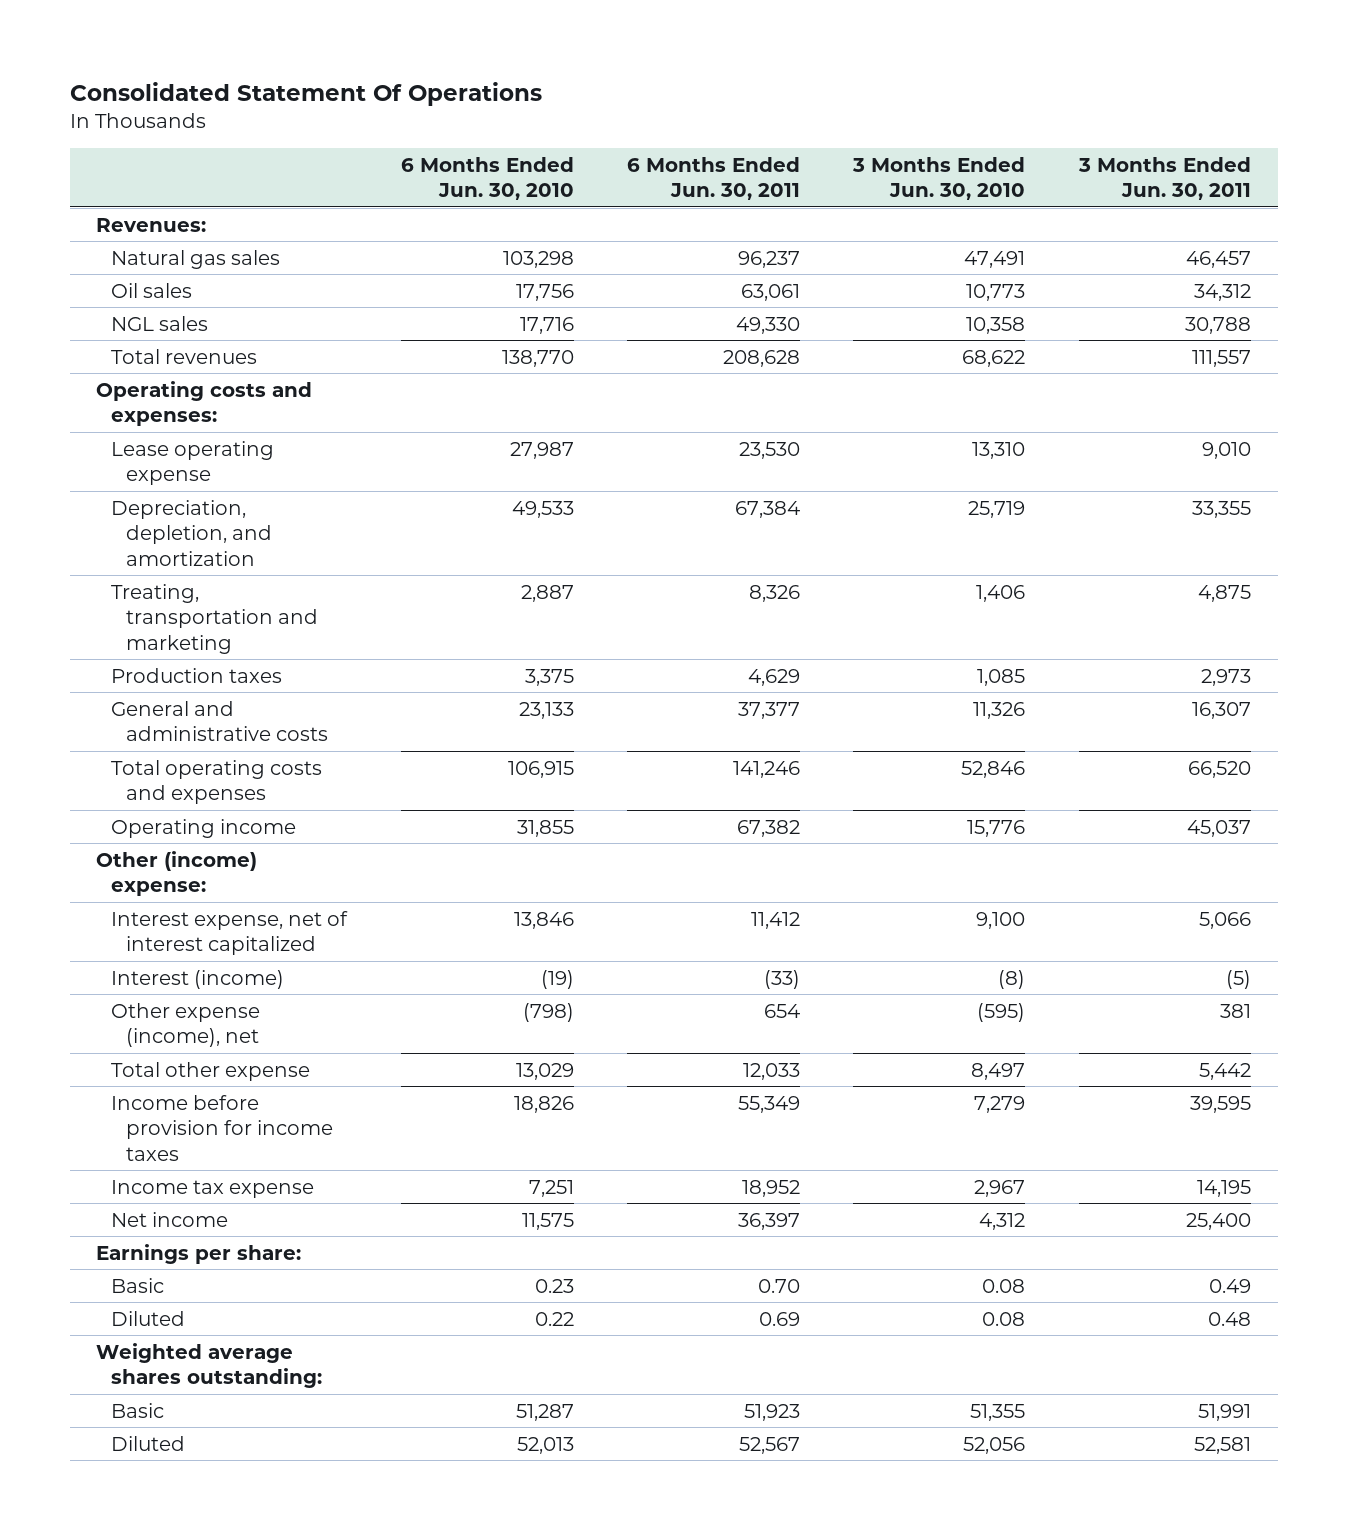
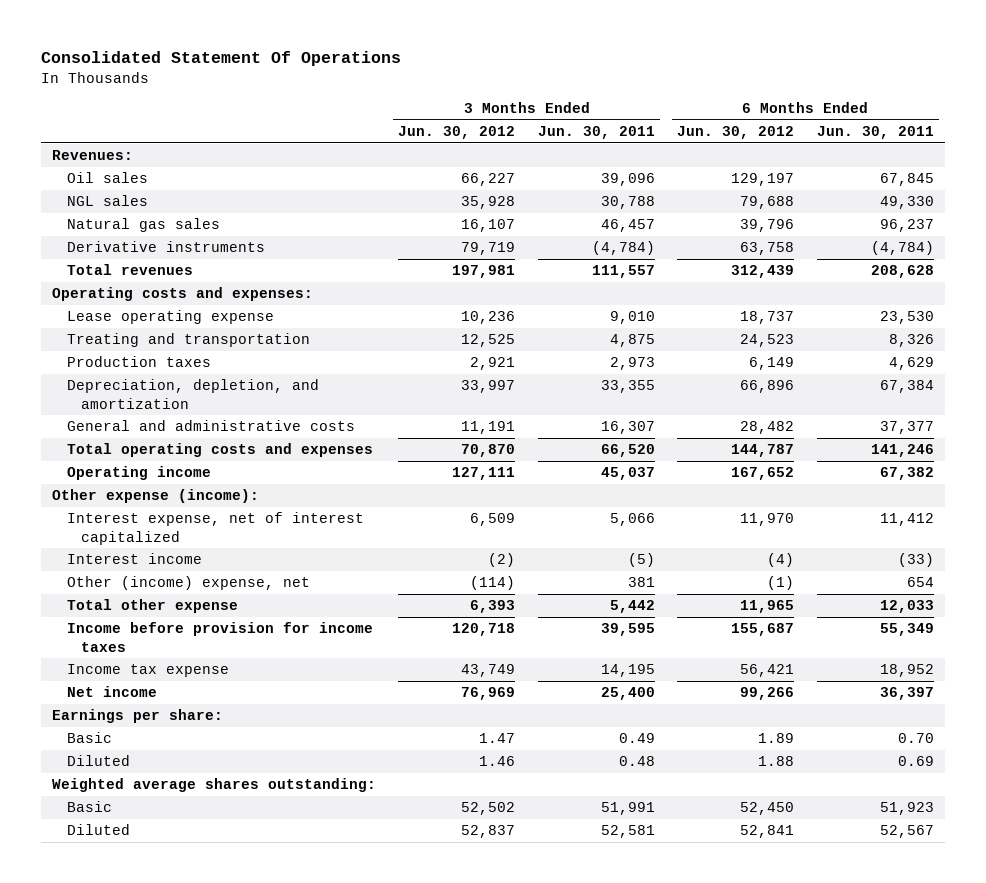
[400,156,574,201] 6 Months Ended Jun. 30, 2010 -> none
[852,156,1026,201] 3 Months Ended Jun. 30, 2010 -> none
none -> [398,125,516,139] Jun. 30, 2012
none -> [677,125,795,139] Jun. 30, 2012
[741,283,801,301] 63,061 -> [879,173,934,187] 67,845
[1193,283,1251,301] 34,312 -> [600,173,655,187] 39,096
[111,249,281,269] Natural gas sales -> [66,218,220,233] Natural gas sales
none -> [66,241,265,253] Derivative instruments
[111,583,318,654] Treating, transportation and marketing -> [66,333,310,348] Treating and transportation
[111,499,272,566] Depreciation, depletion, and amortization -> [66,379,319,409] Depreciation, depletion, and amortization
[96,850,258,897] Other (income) expense: -> [52,489,260,504] Other expense (income):
[111,969,285,989] Interest (income) -> [66,553,202,565] Interest income
[111,1002,261,1048] Other expense (income), net -> [66,576,310,591] Other (income) expense, net

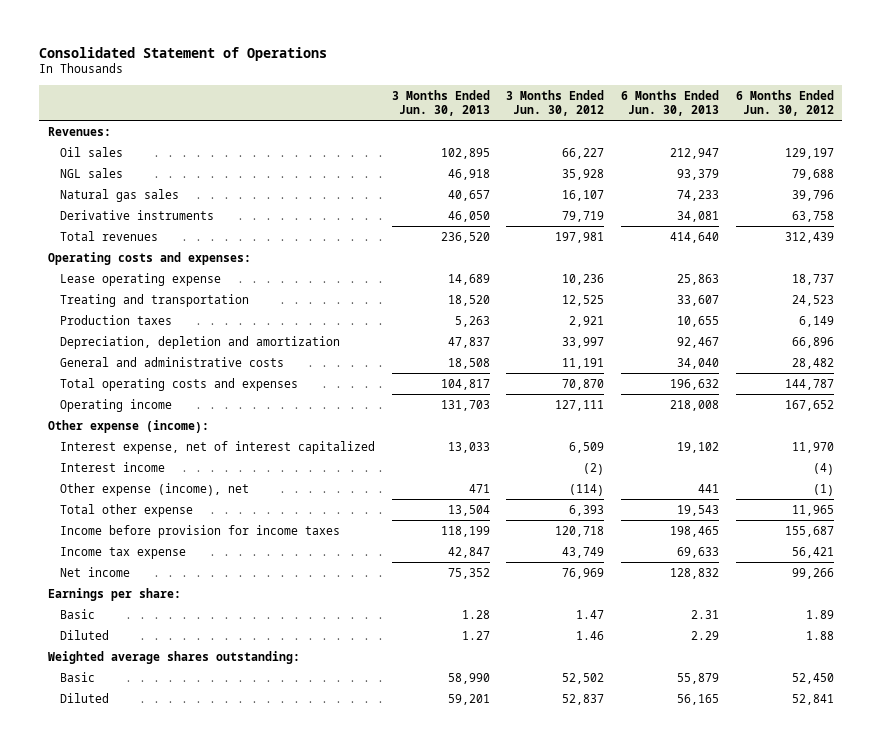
[40,51,401,67] Consolidated Statement Of Operations -> [39,46,328,61] Consolidated Statement of Operations
[537,125,655,139] Jun. 30, 2011 -> none
[816,125,934,139] Jun. 30, 2011 -> none
none -> [391,89,490,116] 3 Months Ended Jun. 30, 2013
none -> [621,89,720,116] 6 Months Ended Jun. 30, 2013
[66,379,319,409] Depreciation, depletion, and amortization -> [60,335,341,349] Depreciation, depletion and amortization
[66,576,310,591] Other (income) expense, net -> [60,482,250,496] Other expense (income), net

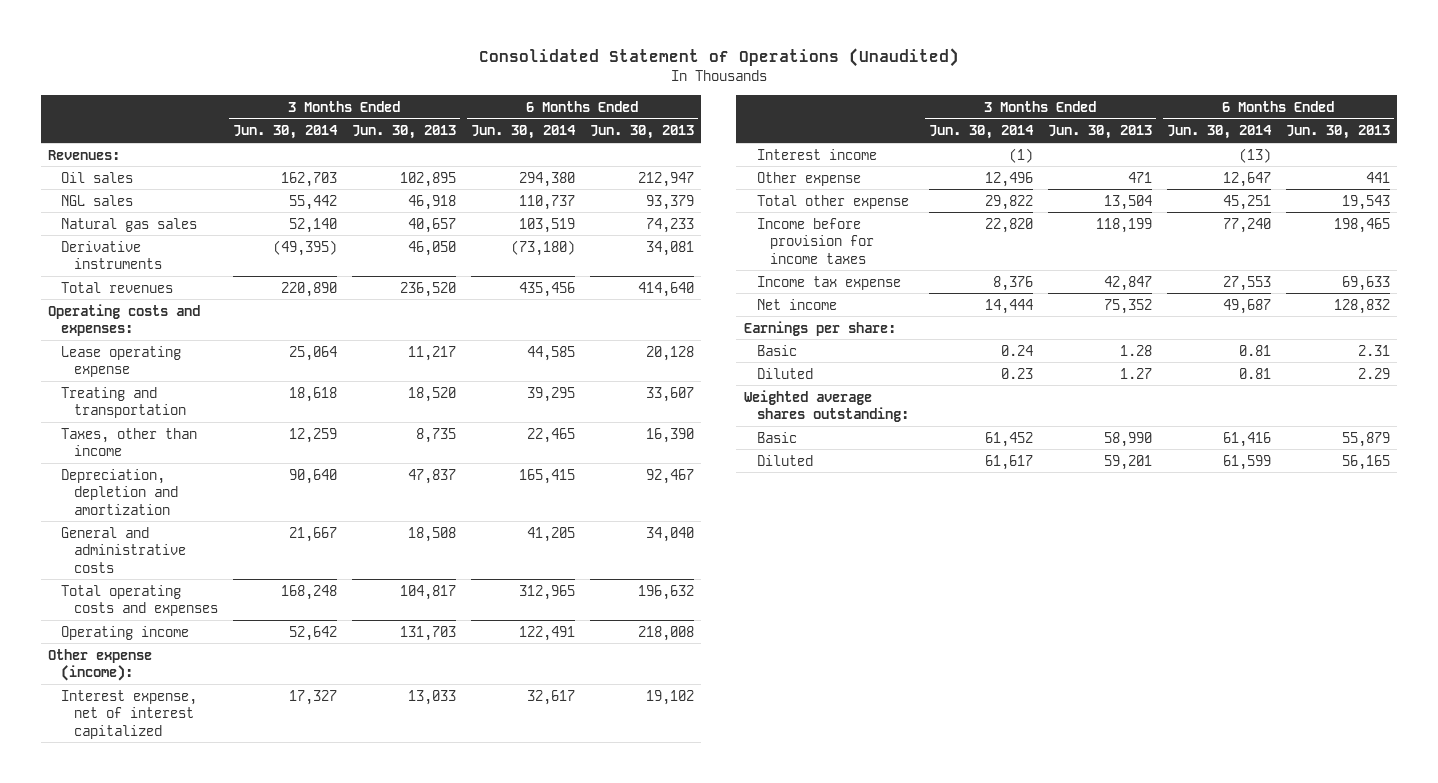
[39,46,328,61] Consolidated Statement of Operations -> [478,48,959,68] Consolidated Statement of Operations (Unaudited)
[506,89,605,116] 3 Months Ended Jun. 30, 2012 -> none
[735,89,834,116] 6 Months Ended Jun. 30, 2012 -> none
none -> [232,125,338,140] Jun. 30, 2014
none -> [470,125,576,140] Jun. 30, 2014
[447,273,490,285] 14,689 -> [407,345,456,361] 11,217
[677,273,720,285] 25,863 -> [645,345,694,361] 20,128
[60,314,173,325] Production taxes -> none
none -> [60,427,197,457] Taxes, other than income
[60,482,250,496] Other expense (income), net -> [756,171,861,186] Other expense

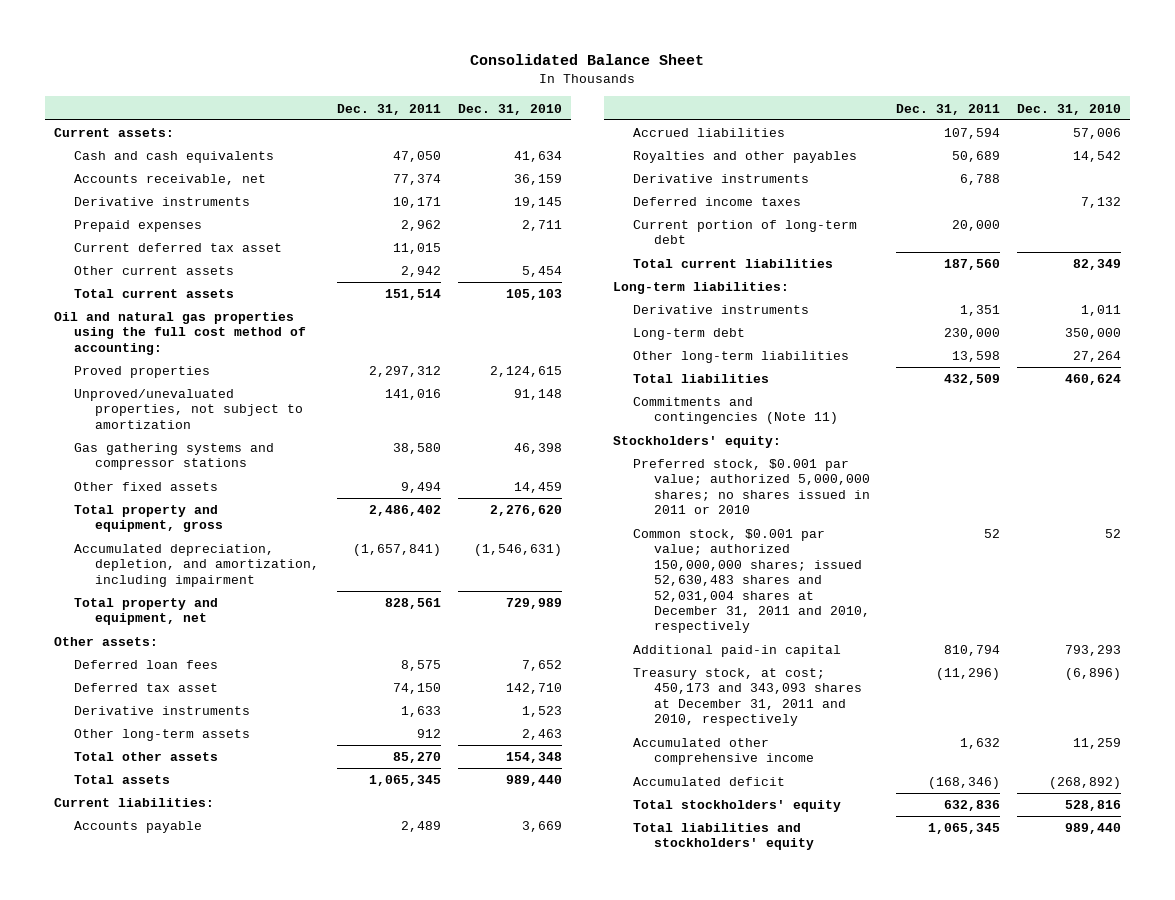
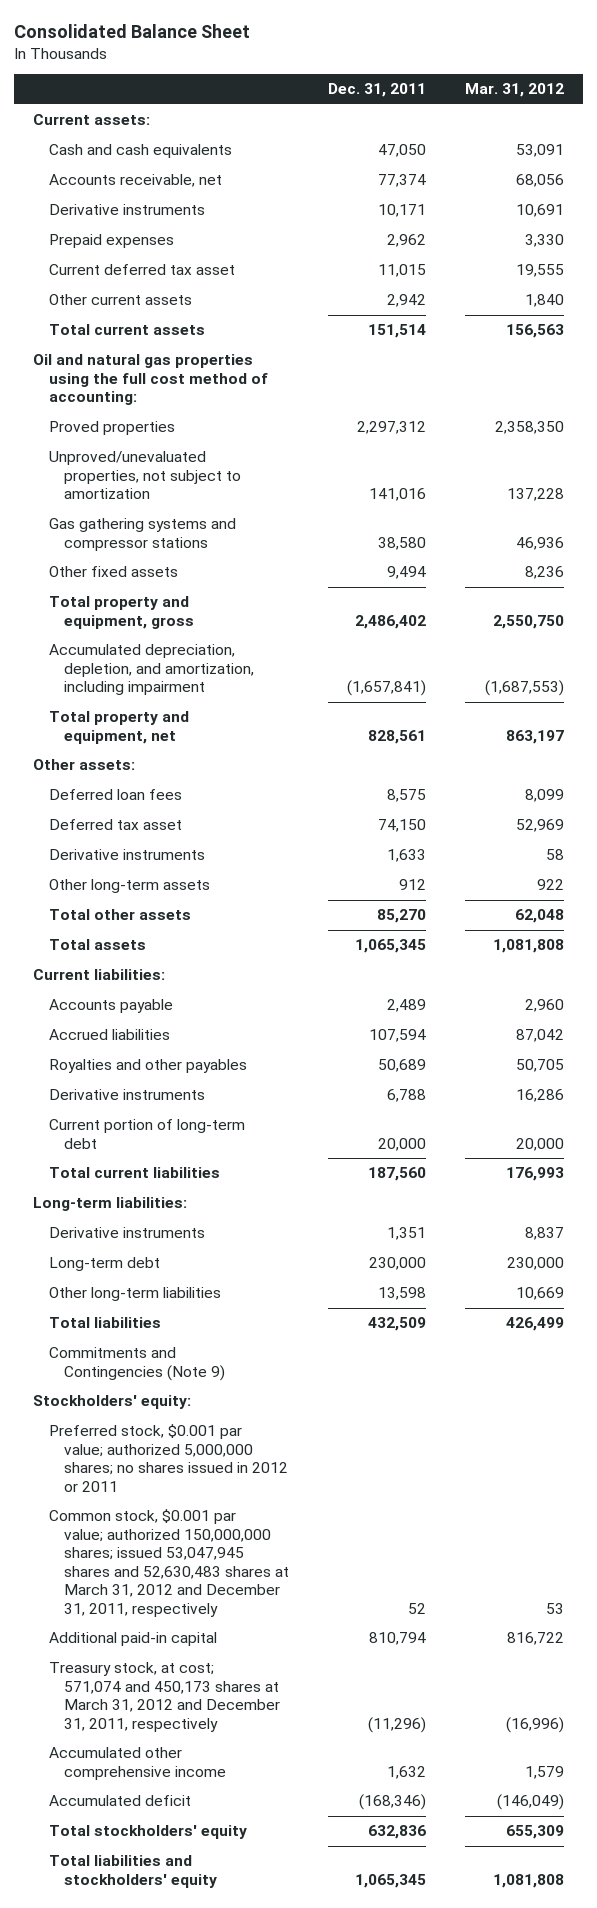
[458,103,563,115] Dec. 31, 2010 -> none
none -> [464,83,564,98] Mar. 31, 2012
[633,197,802,207] Deferred income taxes -> none
[633,397,839,425] Commitments and contingencies (Note 11) -> [48,1347,226,1381] Commitments and Contingencies (Note 9)
[633,459,871,515] Preferred stock, $0.001 par value; authorized 5,000,000 shares; no shares issued in 2011 or 2010 -> [48,1424,289,1492] Preferred stock, $0.001 par value; authorized 5,000,000 shares; no shares issued in 2012 or 2011
[633,529,871,634] Common stock, $0.001 par value; authorized 150,000,000 shares; issued 52,630,483 shares and 52,031,004 shares at December 31, 2011 and 2010, respectively -> [48,1509,290,1617] Common stock, $0.001 par value; authorized 150,000,000 shares; issued 53,047,945 shares and 52,630,483 shares at March 31, 2012 and December 31, 2011, respectively
[633,668,863,727] Treasury stock, at cost; 450,173 and 343,093 shares at December 31, 2011 and 2010, respectively -> [48,1662,281,1732] Treasury stock, at cost; 571,074 and 450,173 shares at March 31, 2012 and December 31, 2011, respectively

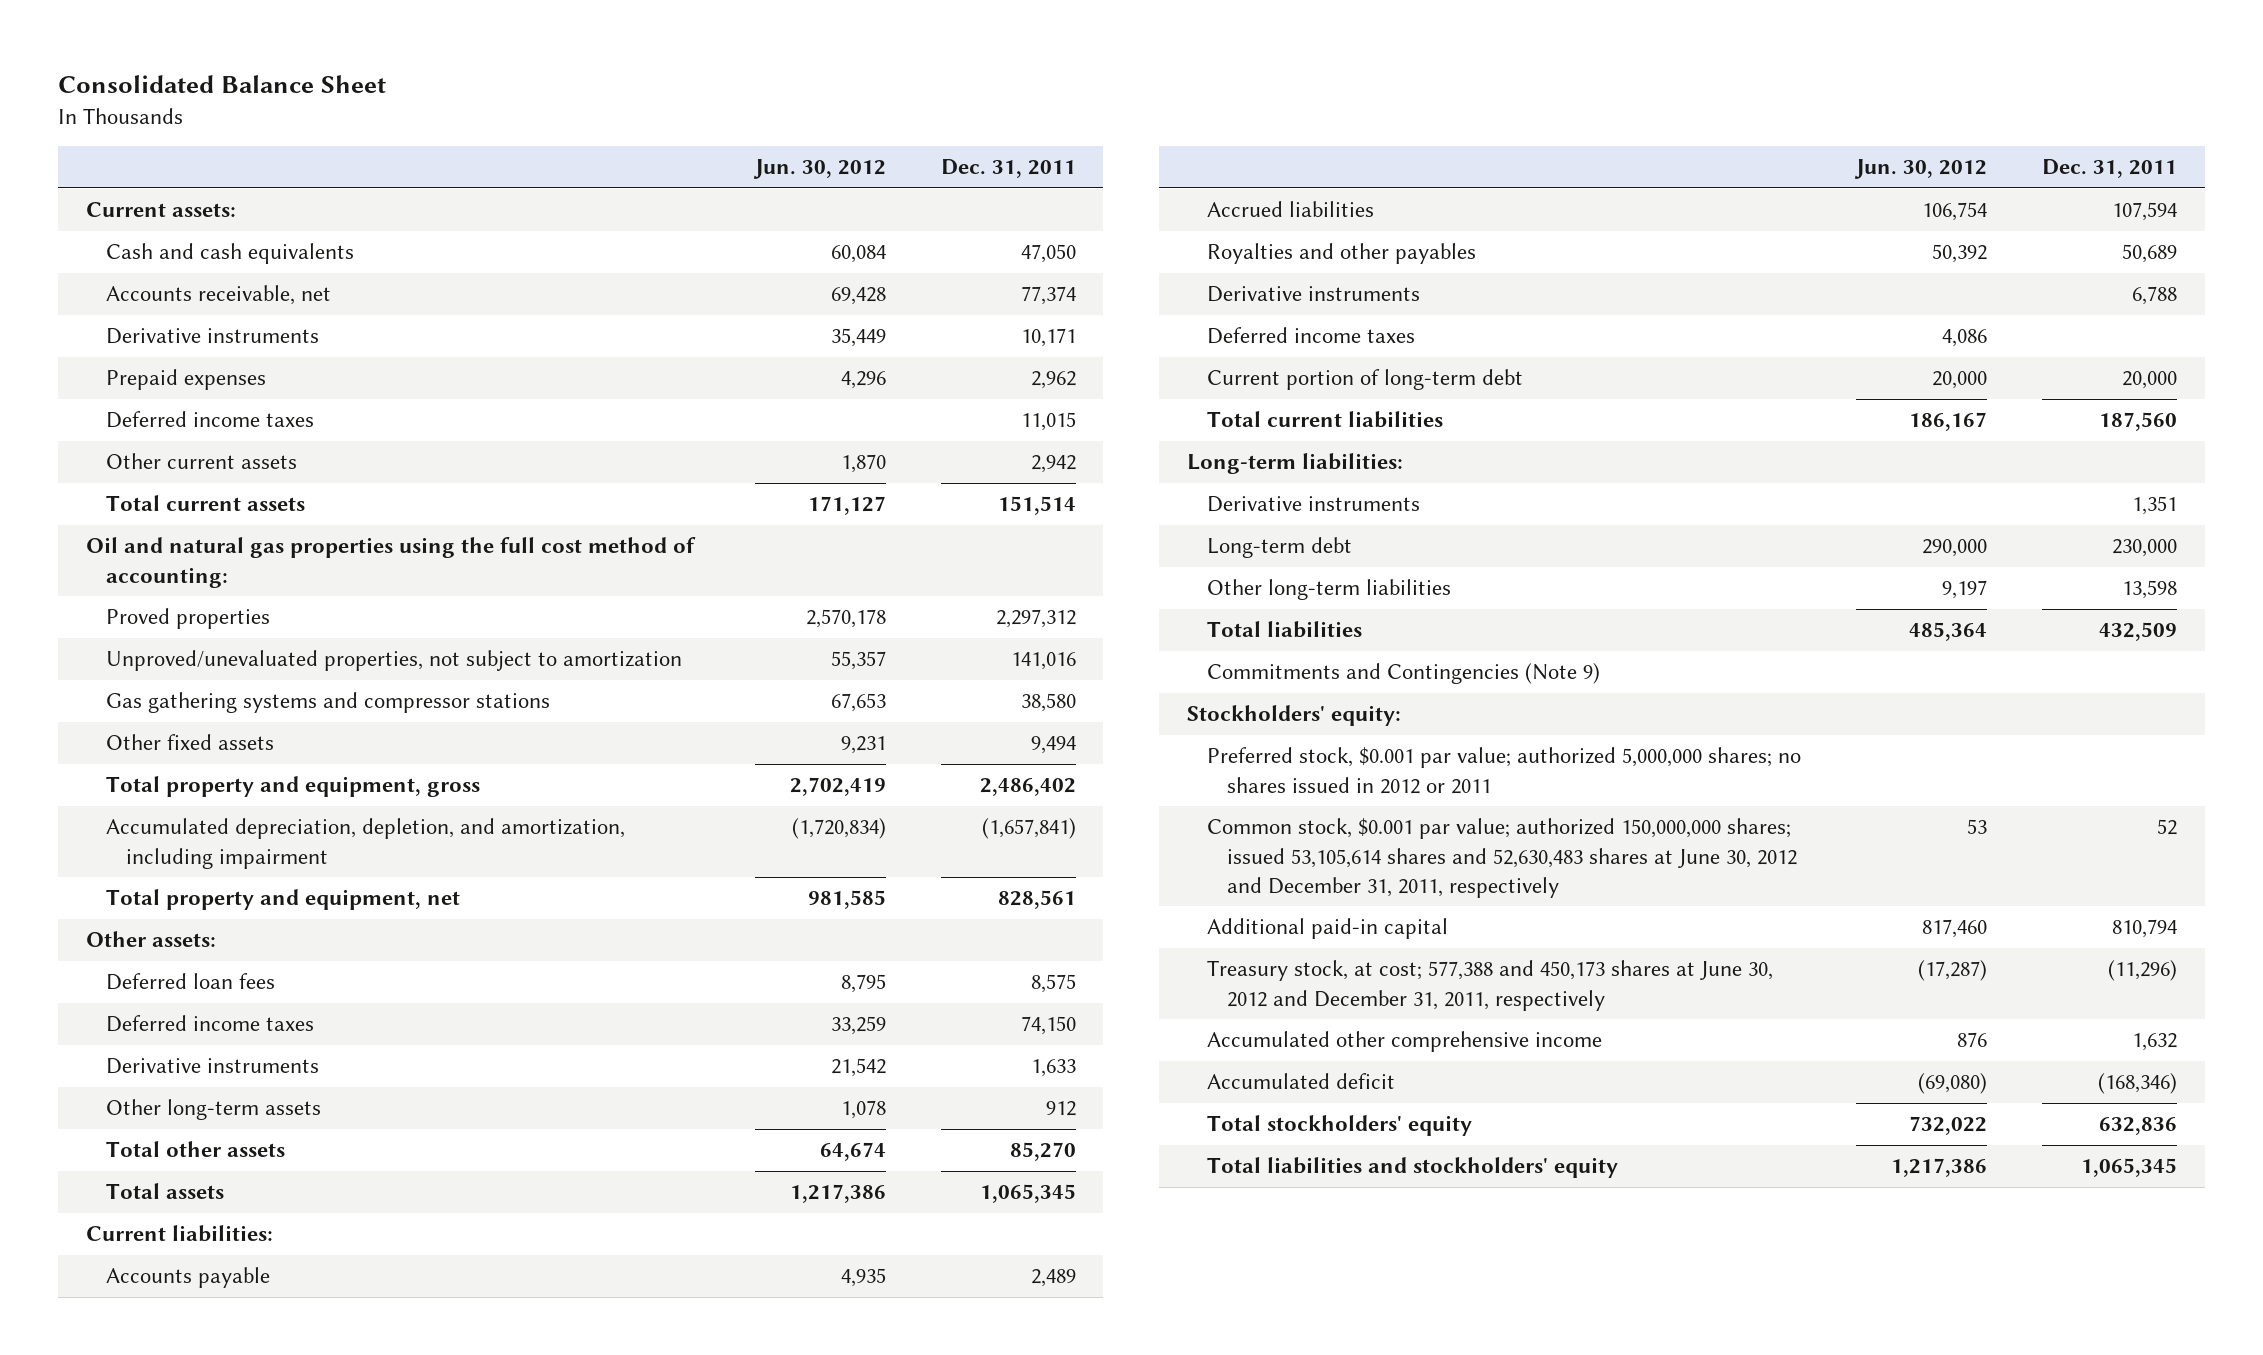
[464,83,564,98] Mar. 31, 2012 -> none
none -> [752,159,886,180] Jun. 30, 2012
[48,264,235,276] Current deferred tax asset -> [105,411,314,429] Deferred income taxes
[48,819,182,831] Deferred tax asset -> [105,1015,314,1033] Deferred income taxes
none -> [1207,327,1416,345] Deferred income taxes
[48,1509,290,1617] Common stock, $0.001 par value; authorized 150,000,000 shares; issued 53,047,945 shares and 52,630,483 shares at March 31, 2012 and December 31, 2011, respectively -> [1207,818,1798,898] Common stock, $0.001 par value; authorized 150,000,000 shares; issued 53,105,614 shares and 52,630,483 shares at June 30, 2012 and December 31, 2011, respectively
[48,1662,281,1732] Treasury stock, at cost; 571,074 and 450,173 shares at March 31, 2012 and December 31, 2011, respectively -> [1207,960,1774,1011] Treasury stock, at cost; 577,388 and 450,173 shares at June 30, 2012 and December 31, 2011, respectively

